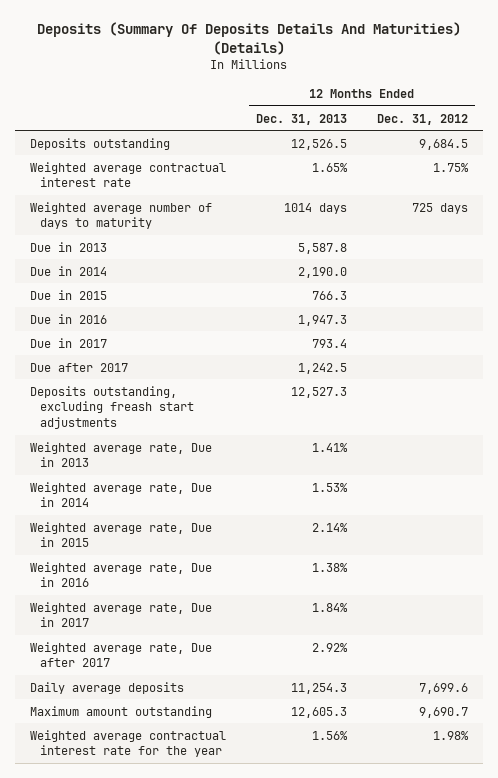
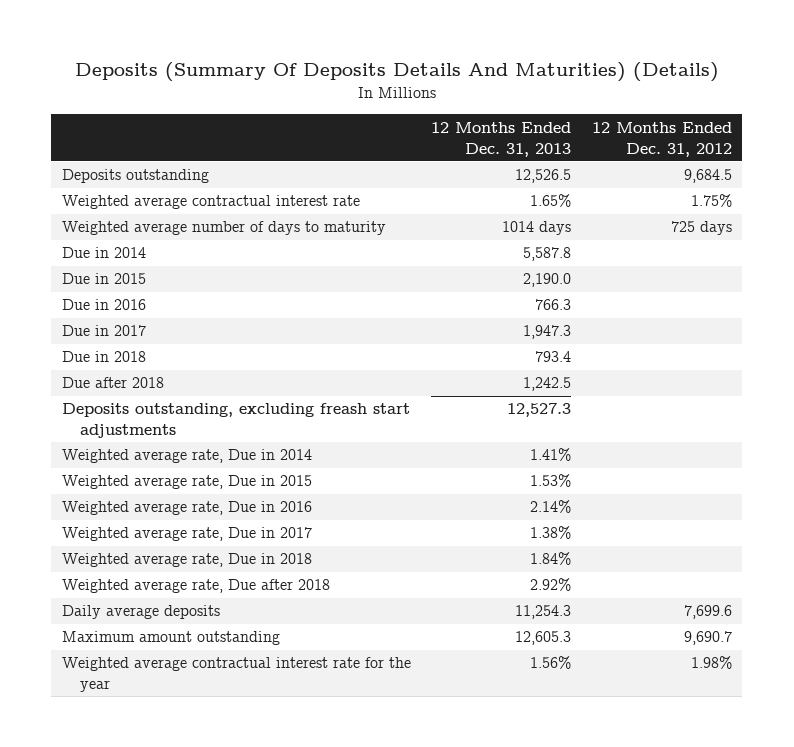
[30,241,108,252] Due in 2013 -> [61,247,146,259] Due in 2014
[30,265,108,276] Due in 2014 -> [61,273,146,285] Due in 2015
[30,289,108,300] Due in 2015 -> [61,299,146,311] Due in 2016
[30,313,108,324] Due in 2016 -> [61,325,146,337] Due in 2017
[30,337,108,348] Due in 2017 -> [61,351,146,363] Due in 2018
[30,362,129,372] Due after 2017 -> [61,377,164,389] Due after 2018
[30,441,213,468] Weighted average rate, Due in 2013 -> [61,449,312,464] Weighted average rate, Due in 2014
[30,481,213,508] Weighted average rate, Due in 2014 -> [61,475,312,490] Weighted average rate, Due in 2015
[30,521,213,548] Weighted average rate, Due in 2015 -> [61,501,312,516] Weighted average rate, Due in 2016
[30,561,213,588] Weighted average rate, Due in 2016 -> [61,527,312,542] Weighted average rate, Due in 2017
[30,601,213,628] Weighted average rate, Due in 2017 -> [61,553,312,568] Weighted average rate, Due in 2018
[30,641,213,668] Weighted average rate, Due after 2017 -> [61,579,330,594] Weighted average rate, Due after 2018

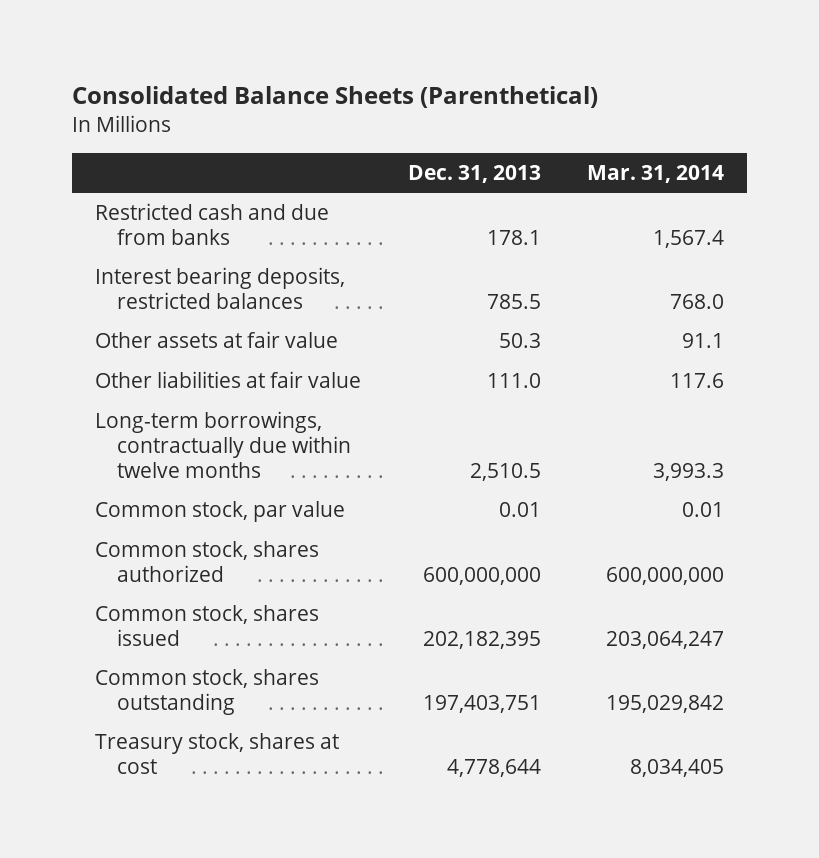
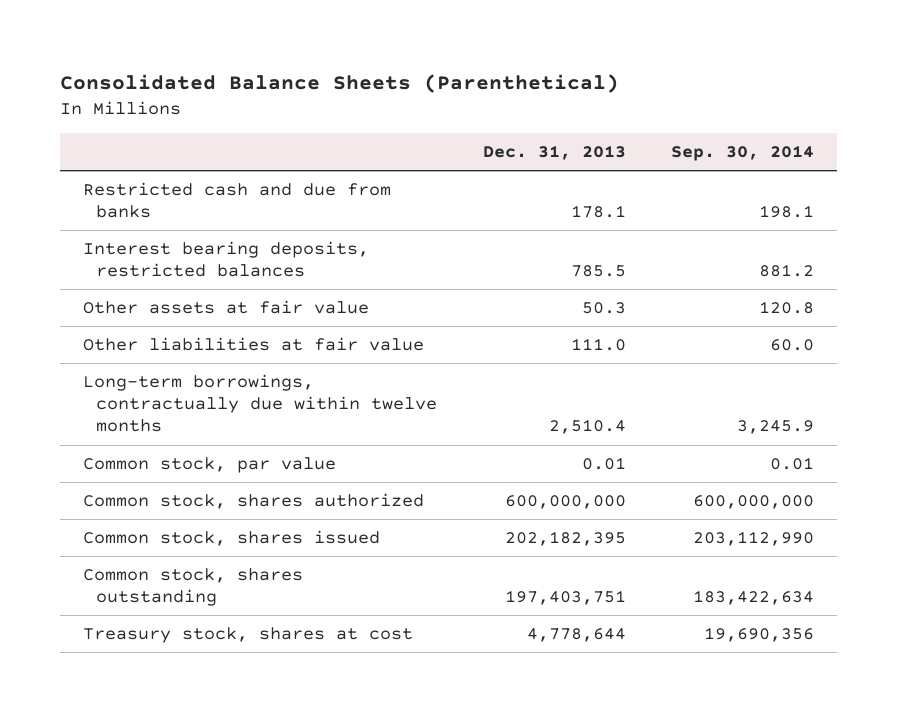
[586,164,724,183] Mar. 31, 2014 -> none
none -> [671,145,815,162] Sep. 30, 2014
[469,462,541,481] 2,510.5 -> [548,419,626,435] 2,510.4

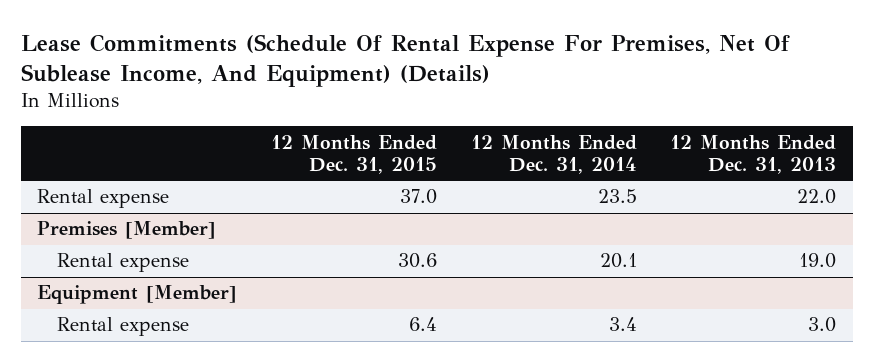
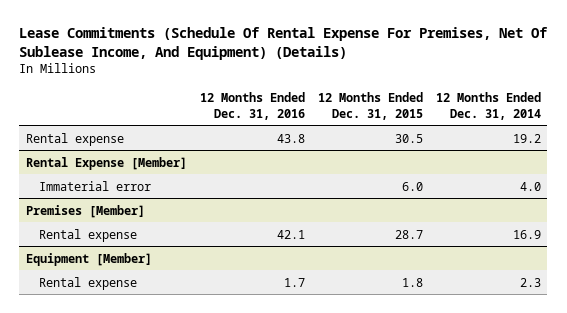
[670,134,837,175] 12 Months Ended Dec. 31, 2013 -> none
none -> [199,92,305,120] 12 Months Ended Dec. 31, 2016
[400,189,438,205] 37.0 -> [394,133,423,143] 30.5
[597,189,637,204] 23.5 -> [512,133,541,143] 19.2
none -> [25,156,187,170] Rental Expense [Member]
none -> [39,180,152,191] Immaterial error
[398,253,438,269] 30.6 -> [394,229,423,239] 28.7
[599,253,637,269] 20.1 -> [512,229,541,239] 16.9
[409,317,438,332] 6.4 -> [401,277,423,287] 1.8
[608,317,637,332] 3.4 -> [519,277,541,287] 2.3

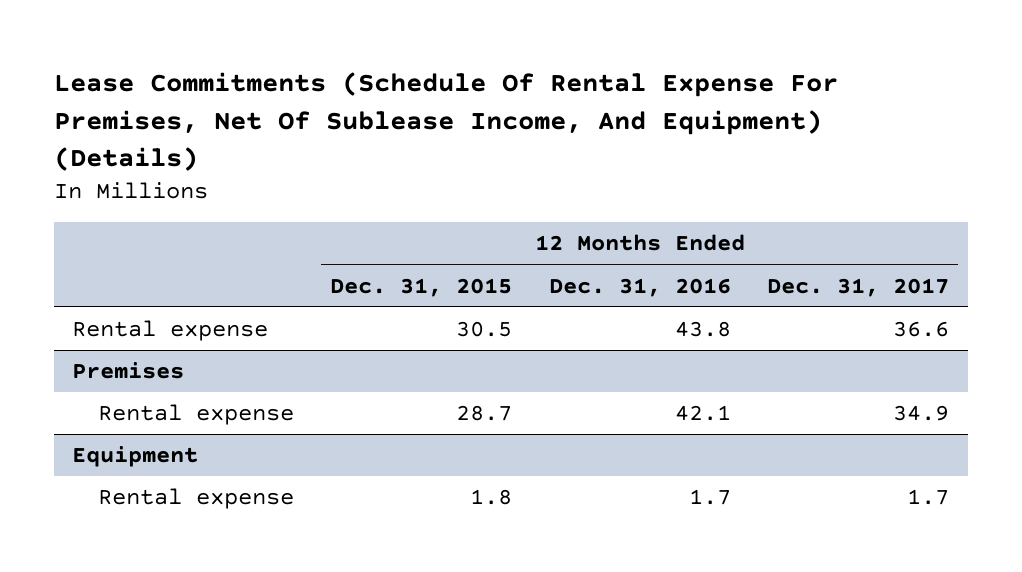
[435,92,541,120] 12 Months Ended Dec. 31, 2014 -> none
none -> [767,277,950,297] Dec. 31, 2017
[25,156,187,170] Rental Expense [Member] -> none
[39,180,152,191] Immaterial error -> none
[25,204,145,218] Premises [Member] -> [72,362,185,380] Premises
[25,252,152,266] Equipment [Member] -> [72,446,199,468] Equipment

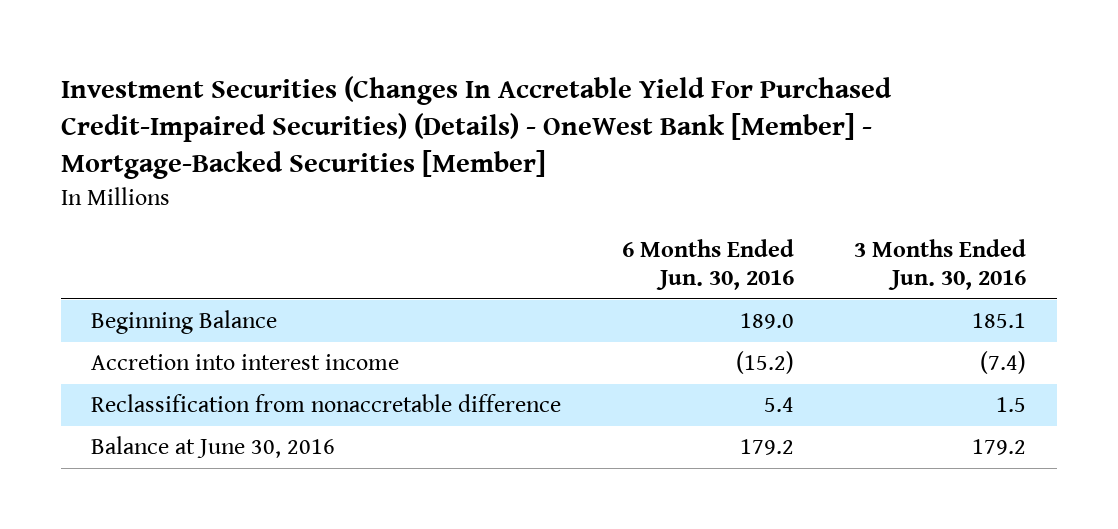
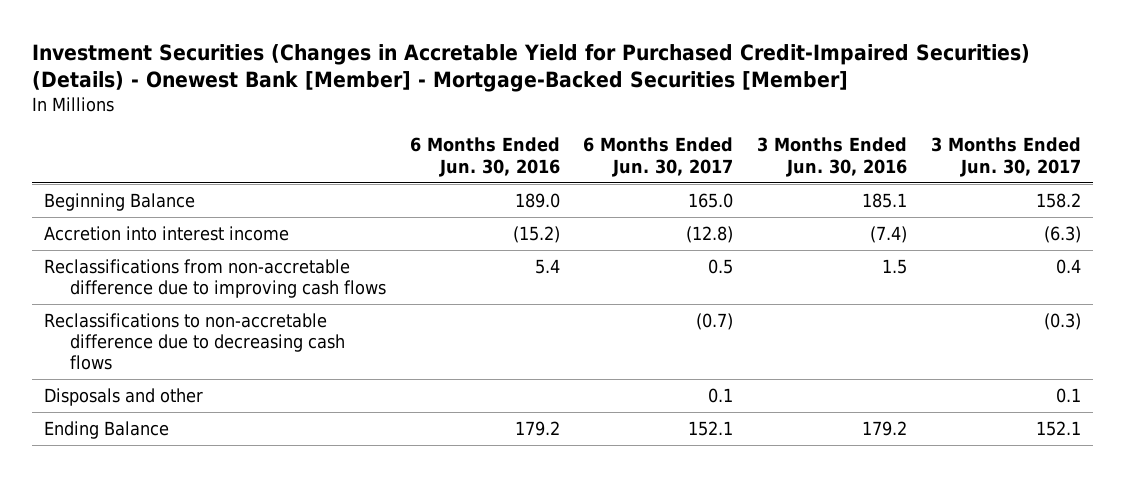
[60,76,892,180] Investment Securities (Changes In Accretable Yield For Purchased Credit-Impaired Securities) (Details) - OneWest Bank [Member] - Mortgage-Backed Securities [Member] -> [32,43,1031,93] Investment Securities (Changes in Accretable Yield for Purchased Credit-Impaired Securities) (Details) - Onewest Bank [Member] - Mortgage-Backed Securities [Member]
none -> [583,137,734,177] 6 Months Ended Jun. 30, 2017
none -> [931,137,1082,177] 3 Months Ended Jun. 30, 2017
[91,394,562,413] Reclassification from nonaccretable difference -> [44,258,386,299] Reclassifications from non-accretable difference due to improving cash flows
none -> [44,312,345,371] Reclassifications to non-accretable difference due to decreasing cash flows
none -> [44,387,204,406] Disposals and other
[91,436,336,459] Balance at June 30, 2016 -> [44,420,170,439] Ending Balance

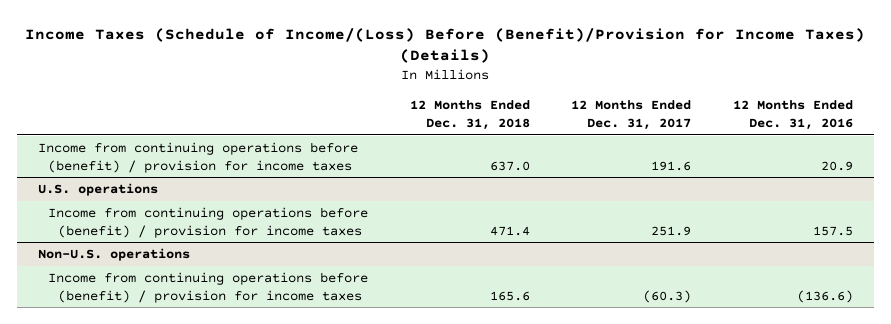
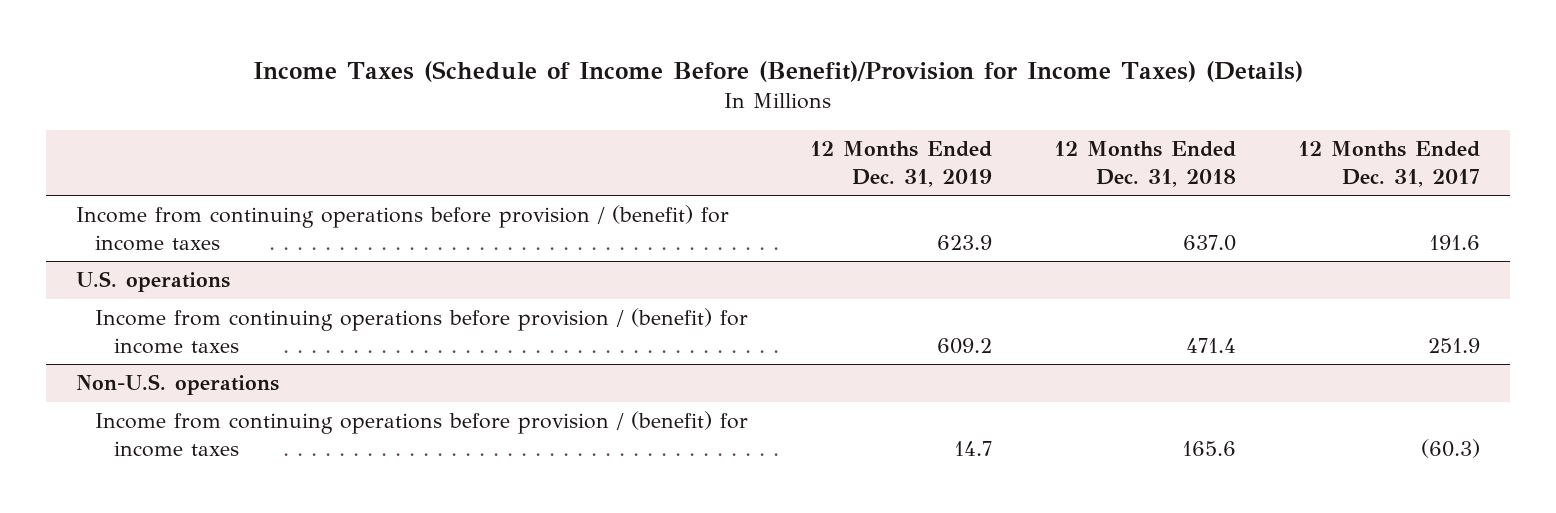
[25,27,866,64] Income Taxes (Schedule of Income/(Loss) Before (Benefit)/Provision for Income Taxes) (Details) -> [253,61,1304,83] Income Taxes (Schedule of Income Before (Benefit)/Provision for Income Taxes) (Details)
[733,100,854,130] 12 Months Ended Dec. 31, 2016 -> none
none -> [809,141,992,187] 12 Months Ended Dec. 31, 2019
[37,141,358,173] Income from continuing operations before (benefit) / provision for income taxes -> [76,205,730,251] Income from continuing operations before provision / (benefit) for income taxes
[47,206,368,238] Income from continuing operations before (benefit) / provision for income taxes -> [95,308,749,354] Income from continuing operations before provision / (benefit) for income taxes
[47,271,368,303] Income from continuing operations before (benefit) / provision for income taxes -> [95,411,749,457] Income from continuing operations before provision / (benefit) for income taxes

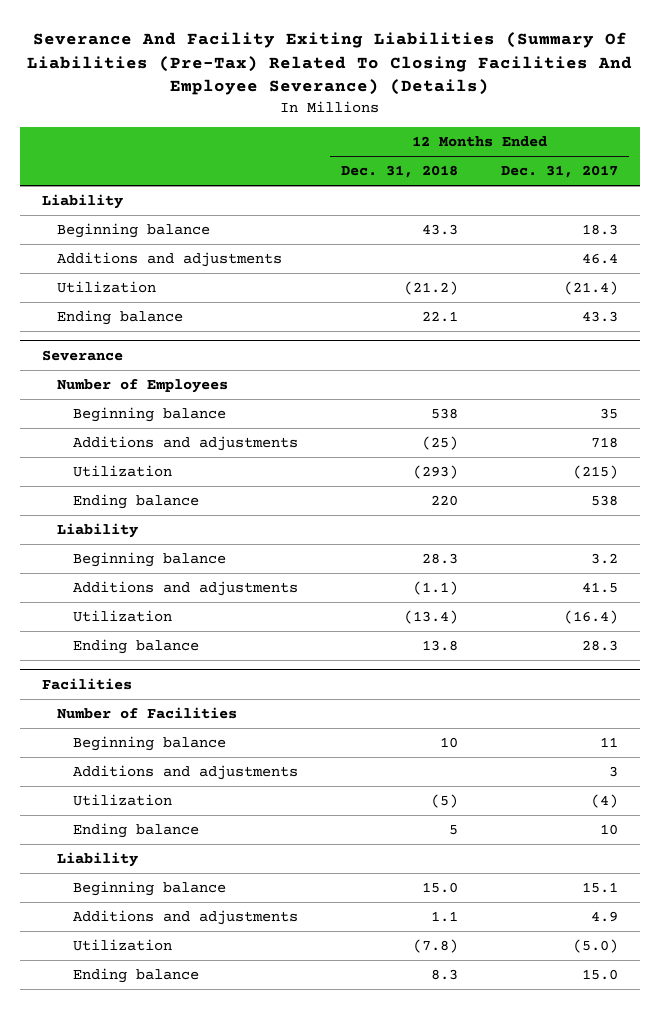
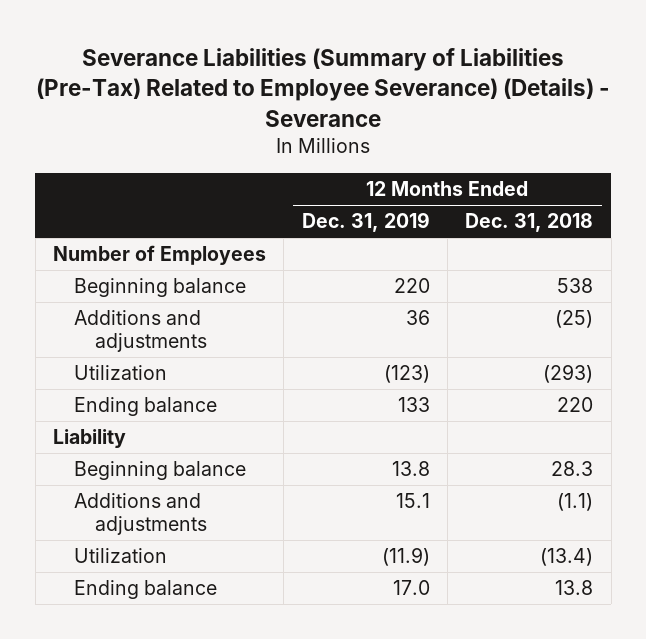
[27,32,633,96] Severance And Facility Exiting Liabilities (Summary Of Liabilities (Pre-Tax) Related To Closing Facilities And Employee Severance) (Details) -> [36,47,611,127] Severance Liabilities (Summary of Liabilities (Pre-Tax) Related to Employee Severance) (Details) - Severance
[501,165,619,179] Dec. 31, 2017 -> none
none -> [301,212,430,233] Dec. 31, 2019
[41,193,123,209] Liability -> none
[57,222,211,238] Beginning balance -> none
[57,251,283,267] Additions and adjustments -> none
[57,280,157,293] Utilization -> none
[57,309,184,325] Ending balance -> none
[41,349,123,361] Severance -> none
[41,677,132,690] Facilities -> none
[57,706,238,719] Number of Facilities -> none
[73,735,227,751] Beginning balance -> none
[73,764,299,780] Additions and adjustments -> none
[73,793,173,806] Utilization -> none
[73,822,200,838] Ending balance -> none
[57,851,139,867] Liability -> none
[73,880,227,896] Beginning balance -> none
[73,909,299,925] Additions and adjustments -> none
[73,938,173,951] Utilization -> none
[73,967,200,983] Ending balance -> none

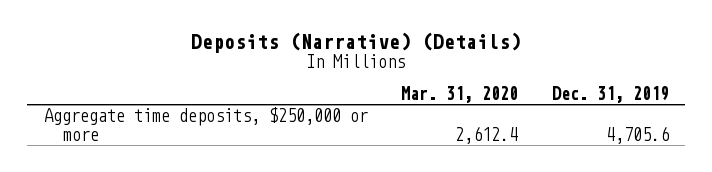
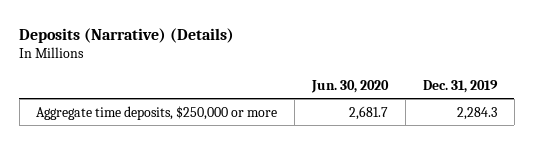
[401,85,519,103] Mar. 31, 2020 -> none
none -> [311,79,390,93] Jun. 30, 2020
[605,125,669,144] 4,705.6 -> [456,106,497,120] 2,284.3

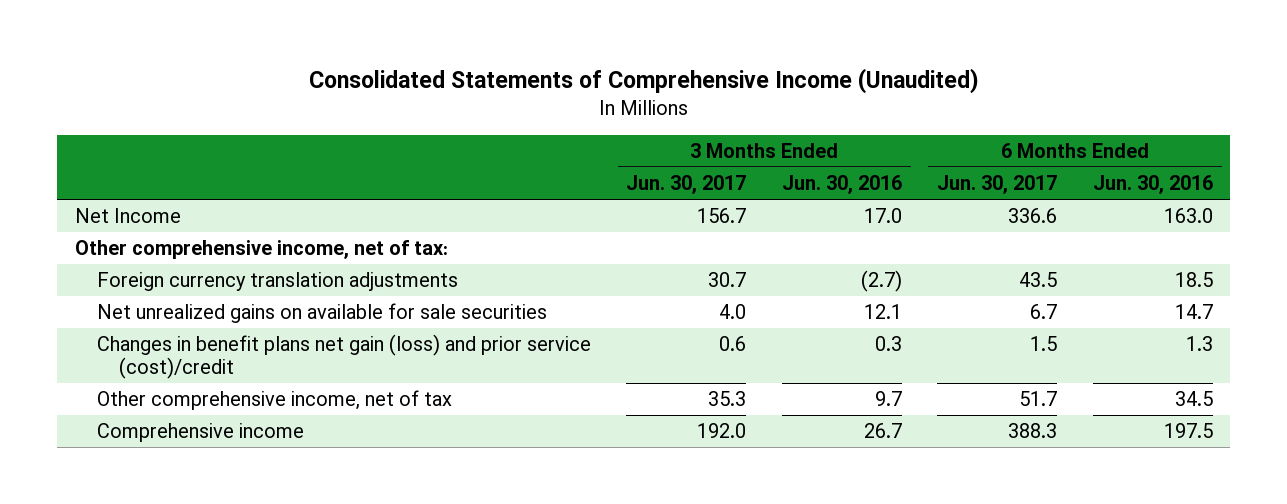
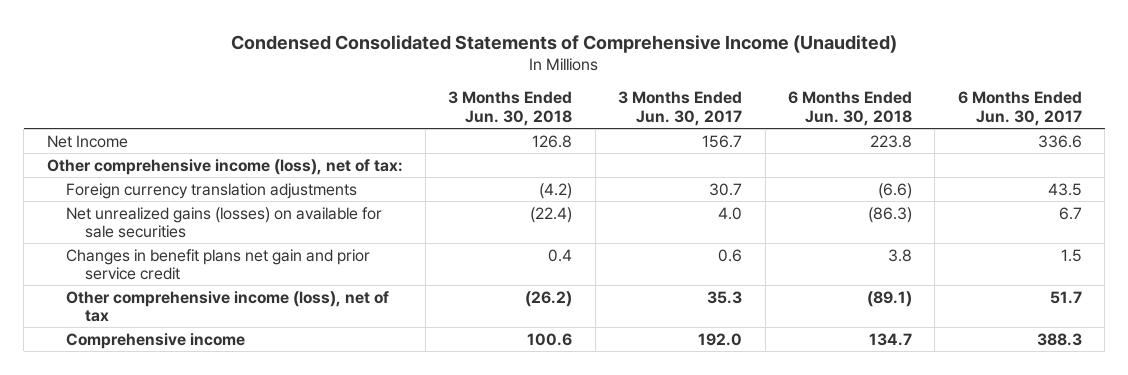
[308,67,979,94] Consolidated Statements of Comprehensive Income (Unaudited) -> [231,34,898,53] Condensed Consolidated Statements of Comprehensive Income (Unaudited)
[781,175,902,195] Jun. 30, 2016 -> none
[1092,175,1213,195] Jun. 30, 2016 -> none
none -> [448,91,573,127] 3 Months Ended Jun. 30, 2018
none -> [787,91,912,127] 6 Months Ended Jun. 30, 2018
[74,240,448,260] Other comprehensive income, net of tax: -> [46,158,403,175] Other comprehensive income (loss), net of tax:
[97,303,548,324] Net unrealized gains on available for sale securities -> [65,206,382,239] Net unrealized gains (losses) on available for sale securities
[97,334,592,380] Changes in benefit plans net gain (loss) and prior service (cost)/credit -> [65,248,370,281] Changes in benefit plans net gain and prior service credit
[97,390,453,411] Other comprehensive income, net of tax -> [65,290,389,323] Other comprehensive income (loss), net of tax

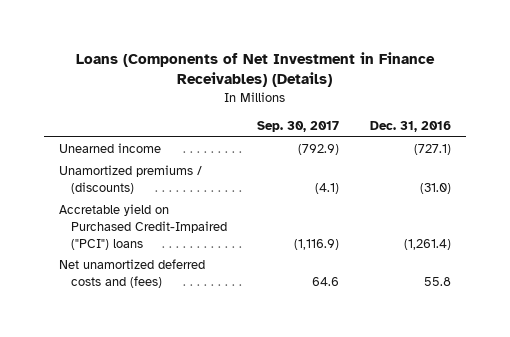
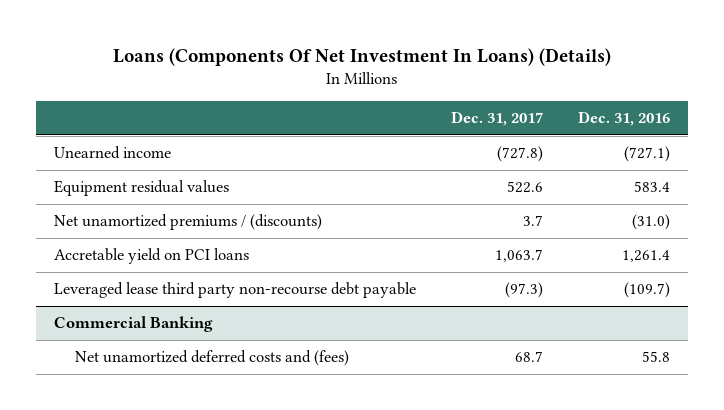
[76,52,436,88] Loans (Components of Net Investment in Finance Receivables) (Details) -> [112,47,611,66] Loans (Components Of Net Investment In Loans) (Details)
[257,121,340,133] Sep. 30, 2017 -> none
none -> [450,110,543,126] Dec. 31, 2017
none -> [53,180,229,197] Equipment residual values
[59,165,203,195] Unamortized premiums / (discounts) -> [53,214,322,231] Net unamortized premiums / (discounts)
[59,204,227,250] Accretable yield on Purchased Credit-Impaired ("PCI") loans -> [53,248,249,265] Accretable yield on PCI loans
[404,238,452,250] (1,261.4) -> [622,250,671,263] 1,261.4
none -> [53,282,416,299] Leveraged lease third party non-recourse debt payable
none -> [53,316,213,333] Commercial Banking

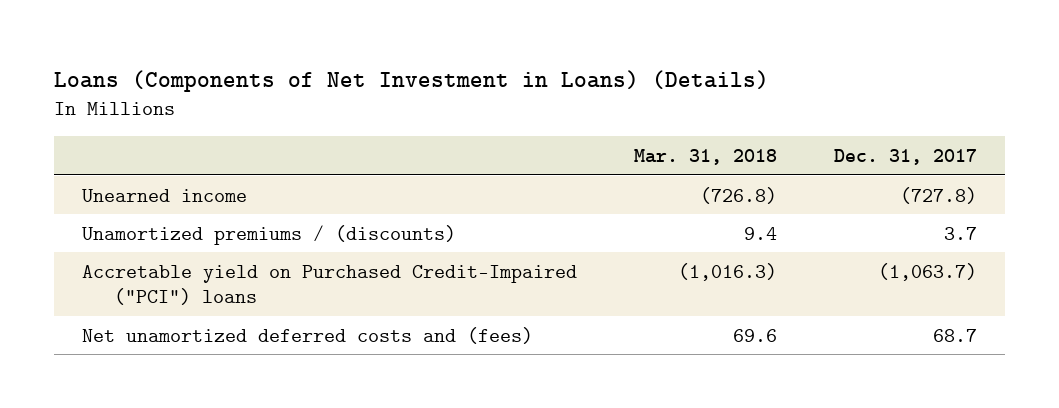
[112,47,611,66] Loans (Components Of Net Investment In Loans) (Details) -> [54,69,770,92] Loans (Components of Net Investment in Loans) (Details)
[578,110,671,126] Dec. 31, 2016 -> none
none -> [634,148,778,165] Mar. 31, 2018
[53,180,229,197] Equipment residual values -> none
[53,282,416,299] Leveraged lease third party non-recourse debt payable -> none
[53,316,213,333] Commercial Banking -> none
[53,214,322,231] Net unamortized premiums / (discounts) -> [82,224,457,245] Unamortized premiums / (discounts)
[53,248,249,265] Accretable yield on PCI loans -> [82,264,578,305] Accretable yield on Purchased Credit-Impaired ("PCI") loans
[494,249,543,263] 1,063.7 -> [877,262,977,281] (1,063.7)

